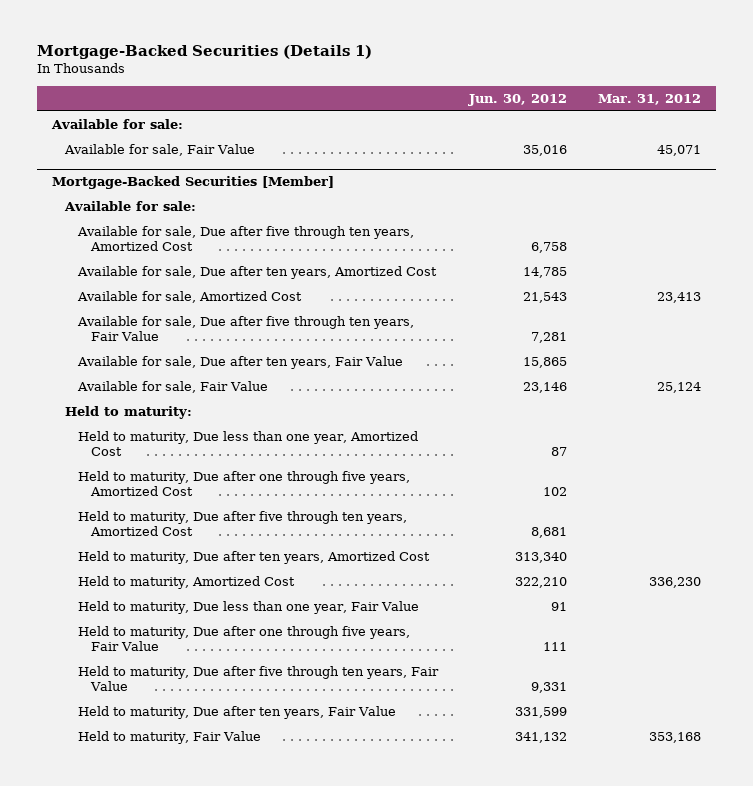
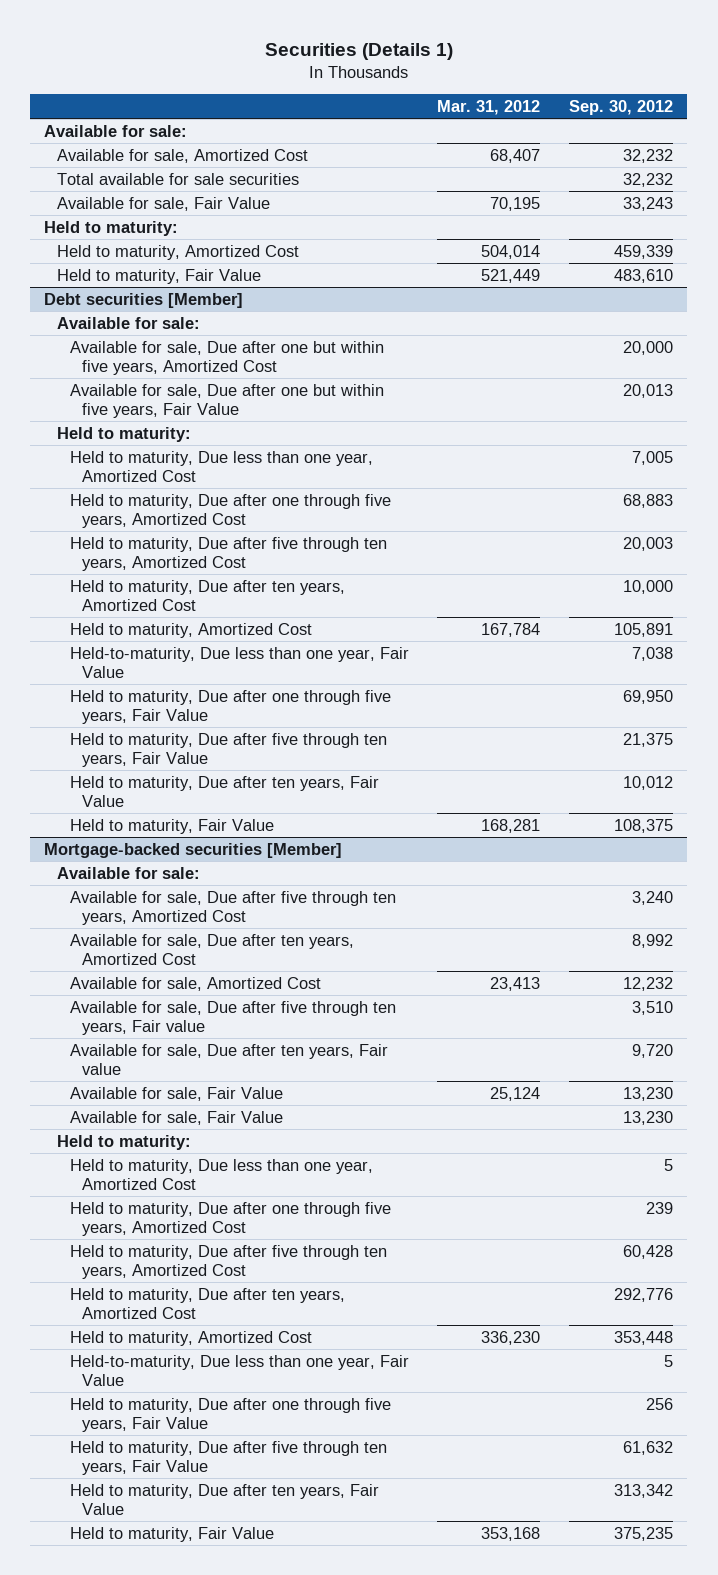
[36,45,372,60] Mortgage-Backed Securities (Details 1) -> [264,42,453,60] Securities (Details 1)
[468,93,568,106] Jun. 30, 2012 -> none
none -> [569,100,674,116] Sep. 30, 2012
none -> [57,148,309,163] Available for sale, Amortized Cost
none -> [57,172,300,185] Total available for sale securities
[656,144,701,156] 45,071 -> [490,196,541,211] 70,195
none -> [44,220,179,236] Held to maturity:
none -> [57,244,300,260] Held to maturity, Amortized Cost
none -> [57,268,262,284] Held to maturity, Fair Value
none -> [44,292,244,308] Debt securities [Member]
none -> [57,316,201,329] Available for sale:
none -> [69,340,384,376] Available for sale, Due after one but within five years, Amortized Cost
none -> [69,383,384,419] Available for sale, Due after one but within five years, Fair Value
none -> [57,426,192,442] Held to maturity:
none -> [69,450,373,483] Held to maturity, Due less than one year, Amortized Cost
none -> [69,493,391,529] Held to maturity, Due after one through five years, Amortized Cost
none -> [69,536,387,572] Held to maturity, Due after five through ten years, Amortized Cost
none -> [69,579,345,612] Held to maturity, Due after ten years, Amortized Cost
none -> [69,622,312,638] Held to maturity, Amortized Cost
none -> [69,646,409,679] Held-to-maturity, Due less than one year, Fair Value
none -> [69,689,391,725] Held to maturity, Due after one through five years, Fair Value
none -> [69,732,387,768] Held to maturity, Due after five through ten years, Fair Value
none -> [69,775,379,808] Held to maturity, Due after ten years, Fair Value
none -> [69,818,274,834] Held to maturity, Fair Value
[51,176,334,190] Mortgage-Backed Securities [Member] -> [44,842,343,858] Mortgage-backed securities [Member]
[77,315,415,341] Available for sale, Due after five through ten years, Fair Value -> [69,1000,396,1036] Available for sale, Due after five through ten years, Fair value
[77,355,404,369] Available for sale, Due after ten years, Fair Value -> [69,1043,388,1076] Available for sale, Due after ten years, Fair value
none -> [69,1110,283,1125] Available for sale, Fair Value
[78,600,420,614] Held to maturity, Due less than one year, Fair Value -> [69,1354,409,1387] Held-to-maturity, Due less than one year, Fair Value

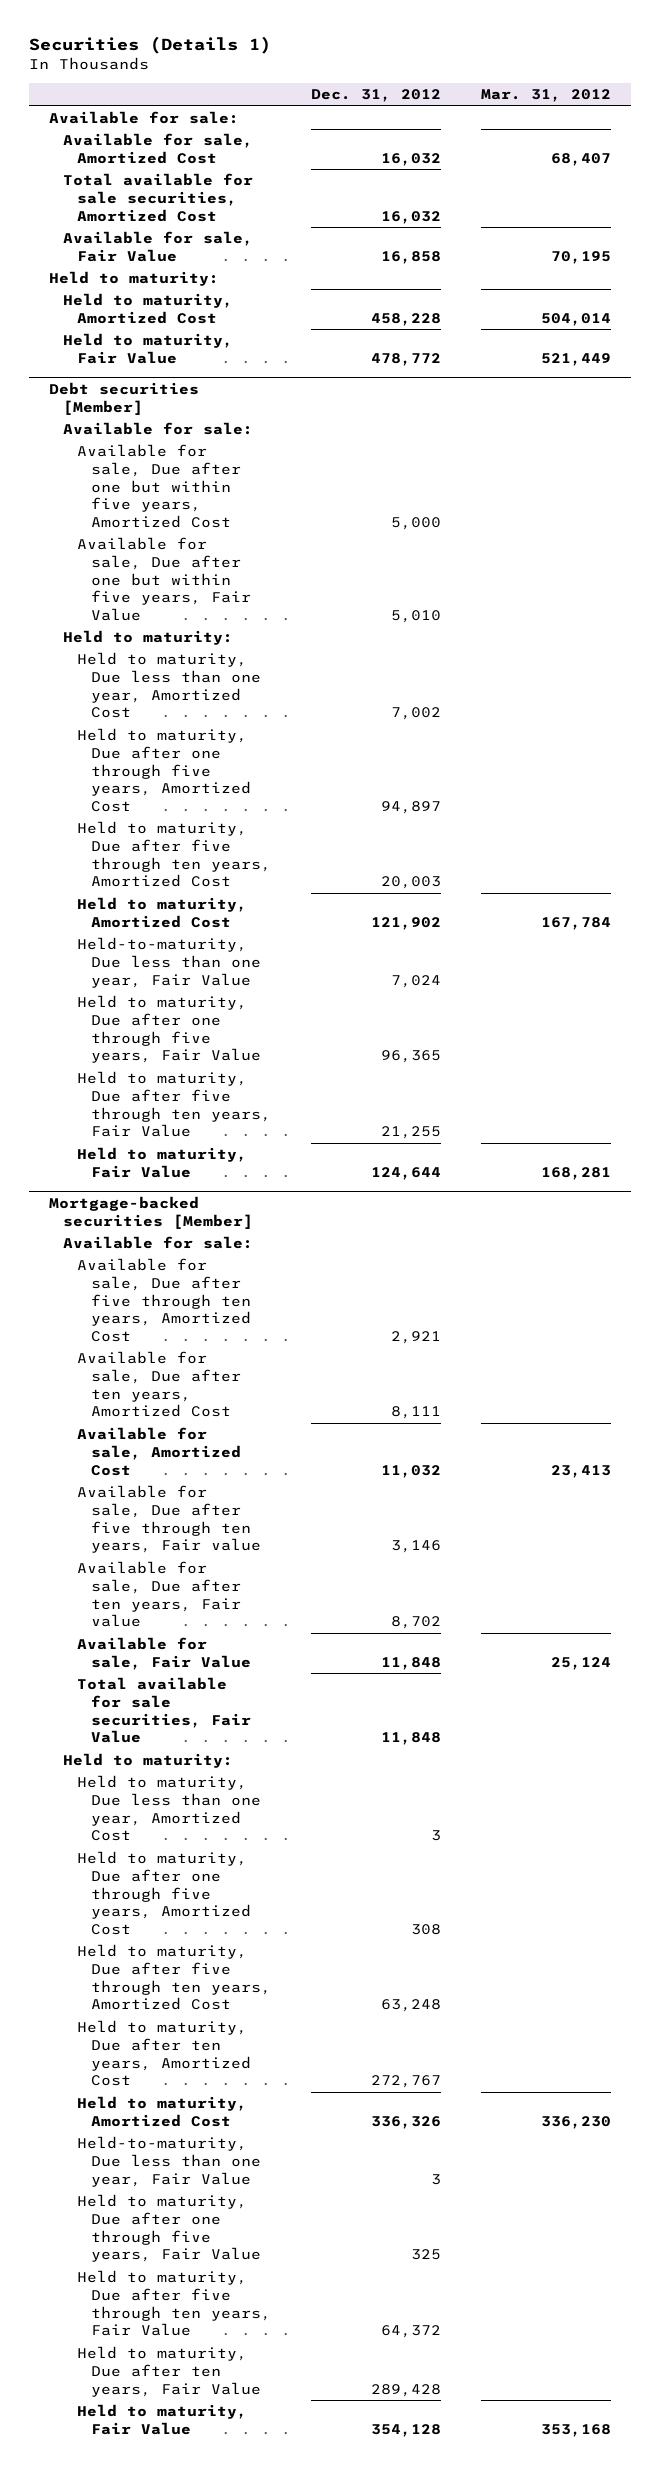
[569,100,674,116] Sep. 30, 2012 -> none
none -> [310,89,441,103] Dec. 31, 2012
[57,172,300,185] Total available for sale securities -> [62,173,253,222] Total available for sale securities, Amortized Cost
[69,579,345,612] Held to maturity, Due after ten years, Amortized Cost -> none
[69,775,379,808] Held to maturity, Due after ten years, Fair Value -> none
[69,1110,283,1125] Available for sale, Fair Value -> [76,1677,251,1744] Total available for sale securities, Fair Value

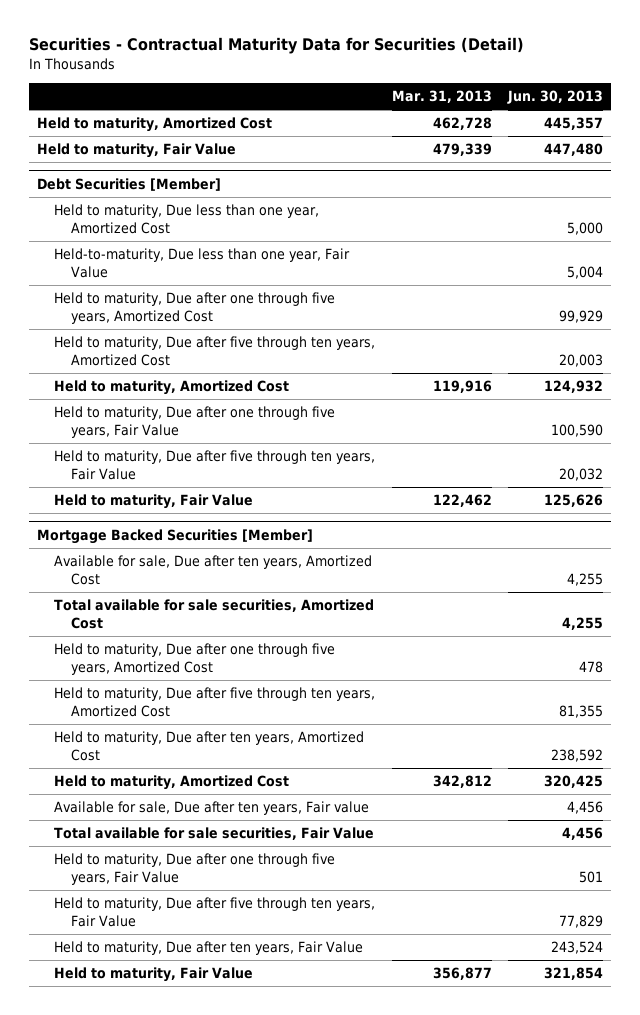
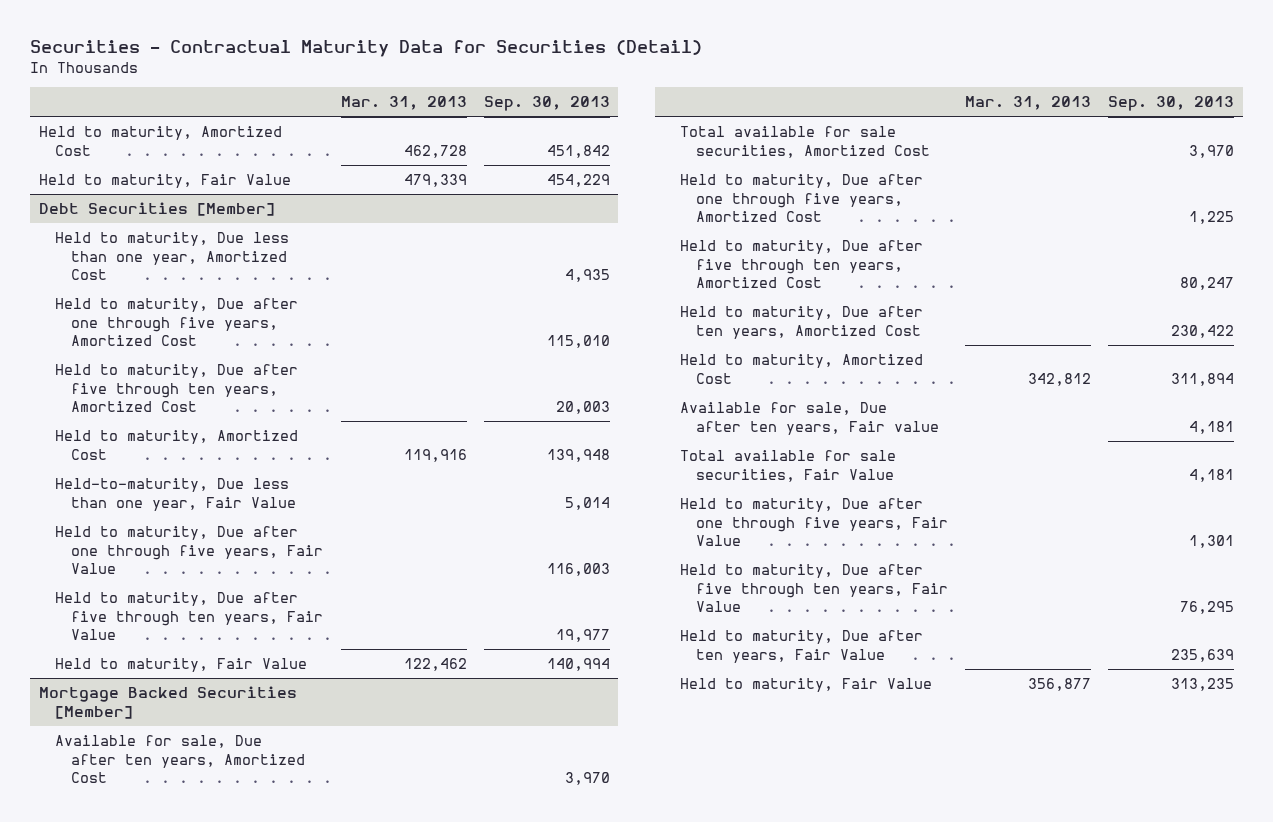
[507,89,604,104] Jun. 30, 2013 -> none
none -> [483,96,610,112] Sep. 30, 2013
[53,248,350,278] Held-to-maturity, Due less than one year, Fair Value -> [55,478,297,511] Held-to-maturity, Due less than one year, Fair Value

